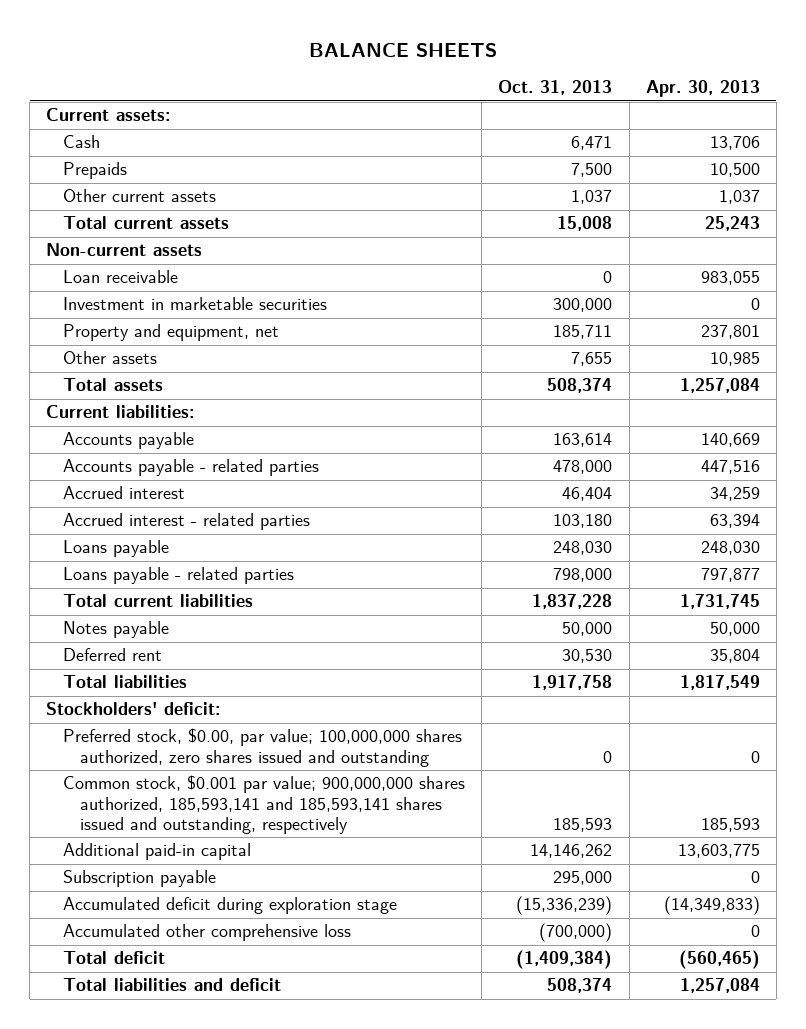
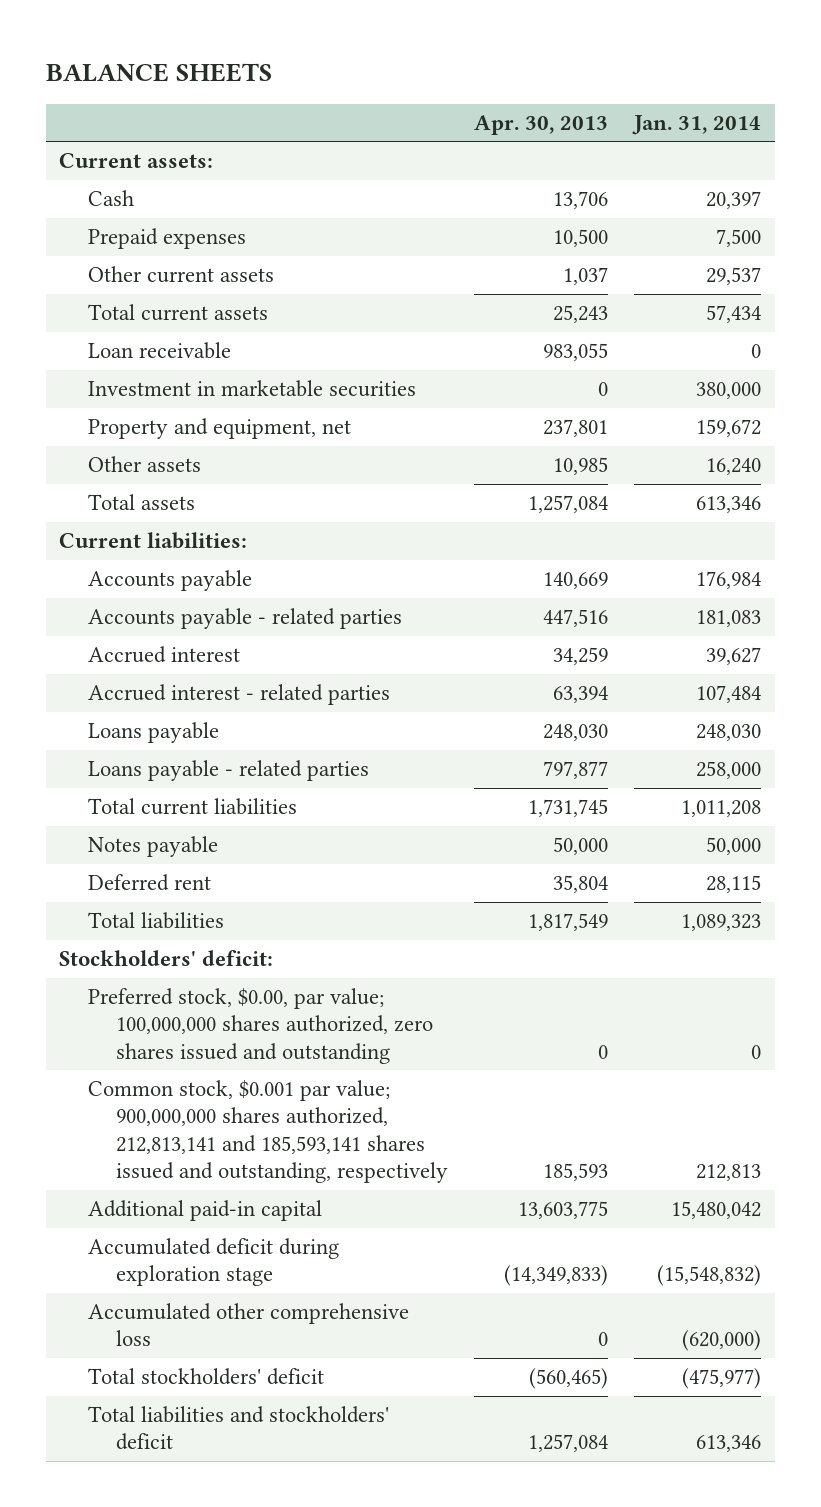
[498,80,613,96] Oct. 31, 2013 -> none
none -> [632,114,762,135] Jan. 31, 2014
[63,162,128,180] Prepaids -> [87,228,246,250] Prepaid expenses
[46,243,203,257] Non-current assets -> none
[63,775,466,834] Common stock, $0.001 par value; 900,000,000 shares authorized, 185,593,141 and 185,593,141 shares issued and outstanding, respectively -> [87,1080,448,1184] Common stock, $0.001 par value; 900,000,000 shares authorized, 212,813,141 and 185,593,141 shares issued and outstanding, respectively
[63,870,217,888] Subscription payable -> none
[63,951,166,965] Total deficit -> [87,1368,324,1386] Total stockholders' deficit
[63,978,282,992] Total liabilities and deficit -> [87,1406,389,1451] Total liabilities and stockholders' deficit

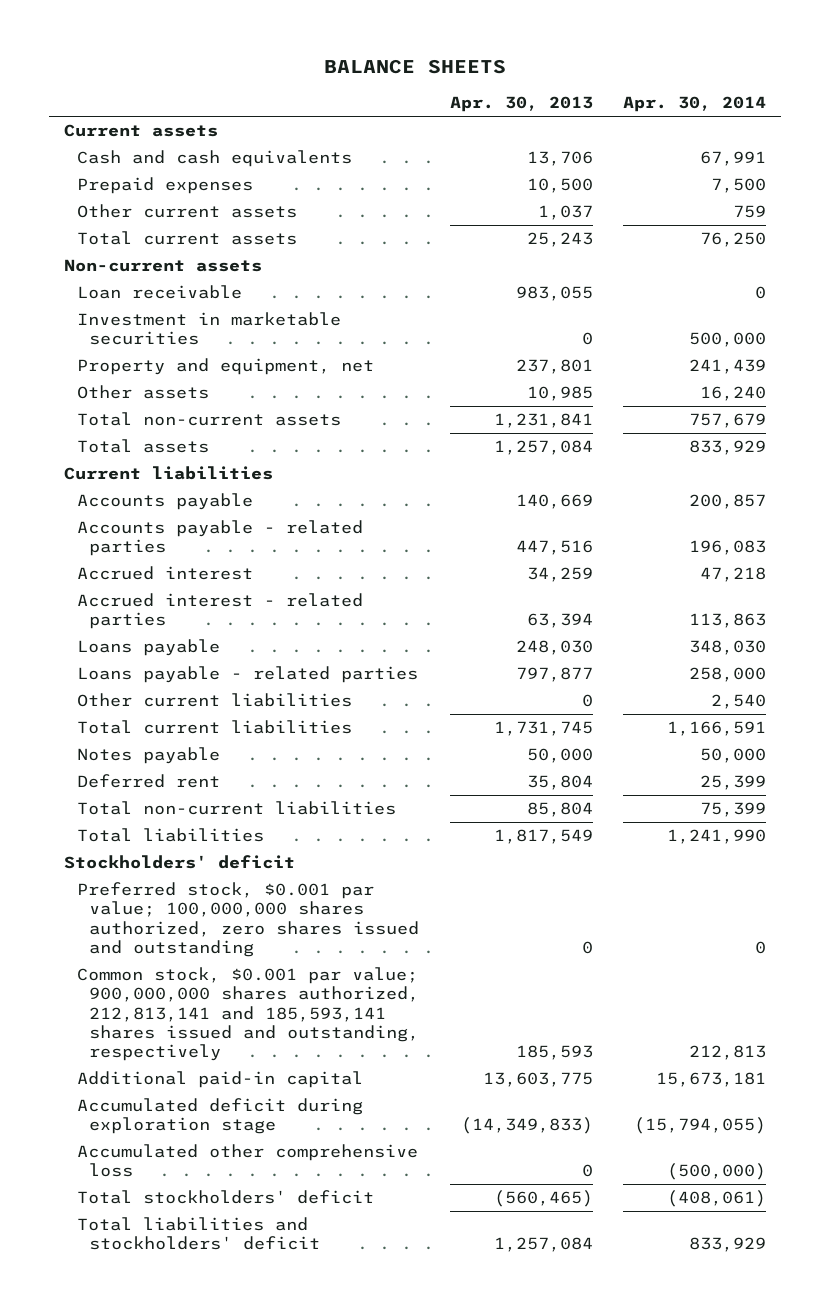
[632,114,762,135] Jan. 31, 2014 -> none
none -> [623,96,767,113] Apr. 30, 2014
[59,153,214,169] Current assets: -> [63,124,218,138] Current assets
[87,190,134,207] Cash -> [76,150,352,168] Cash and cash equivalents
none -> [63,259,262,273] Non-current assets
none -> [76,412,341,427] Total non-current assets
[59,532,248,550] Current liabilities: -> [63,466,273,481] Current liabilities
none -> [76,693,352,708] Other current liabilities
none -> [76,801,396,816] Total non-current liabilities
[59,950,274,967] Stockholders' deficit: -> [63,855,295,870] Stockholders' deficit
[87,988,433,1064] Preferred stock, $0.00, par value; 100,000,000 shares authorized, zero shares issued and outstanding -> [76,882,420,958] Preferred stock, $0.001 par value; 100,000,000 shares authorized, zero shares issued and outstanding

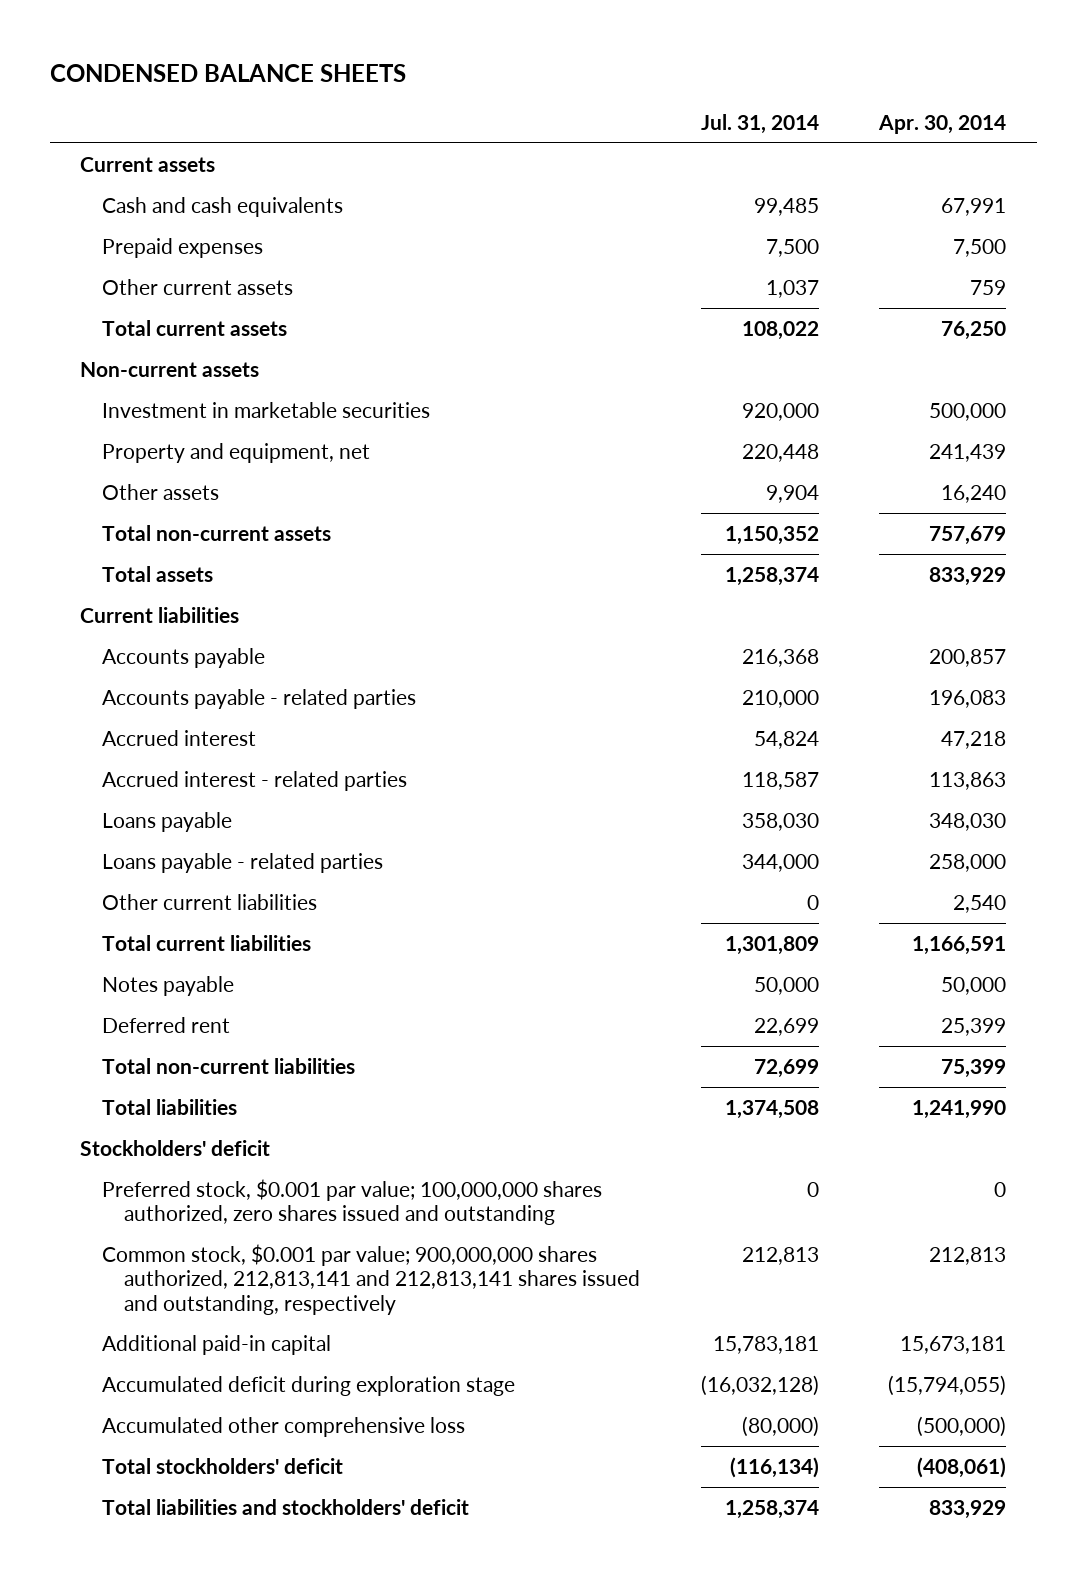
[324,59,507,75] BALANCE SHEETS -> [49,63,406,82] CONDENSED BALANCE SHEETS
[449,96,593,113] Apr. 30, 2013 -> none
none -> [700,113,819,134] Jul. 31, 2014
[76,285,242,300] Loan receivable -> none
[76,967,420,1062] Common stock, $0.001 par value; 900,000,000 shares authorized, 212,813,141 and 185,593,141 shares issued and outstanding, respectively -> [101,1243,640,1315] Common stock, $0.001 par value; 900,000,000 shares authorized, 212,813,141 and 212,813,141 shares issued and outstanding, respectively

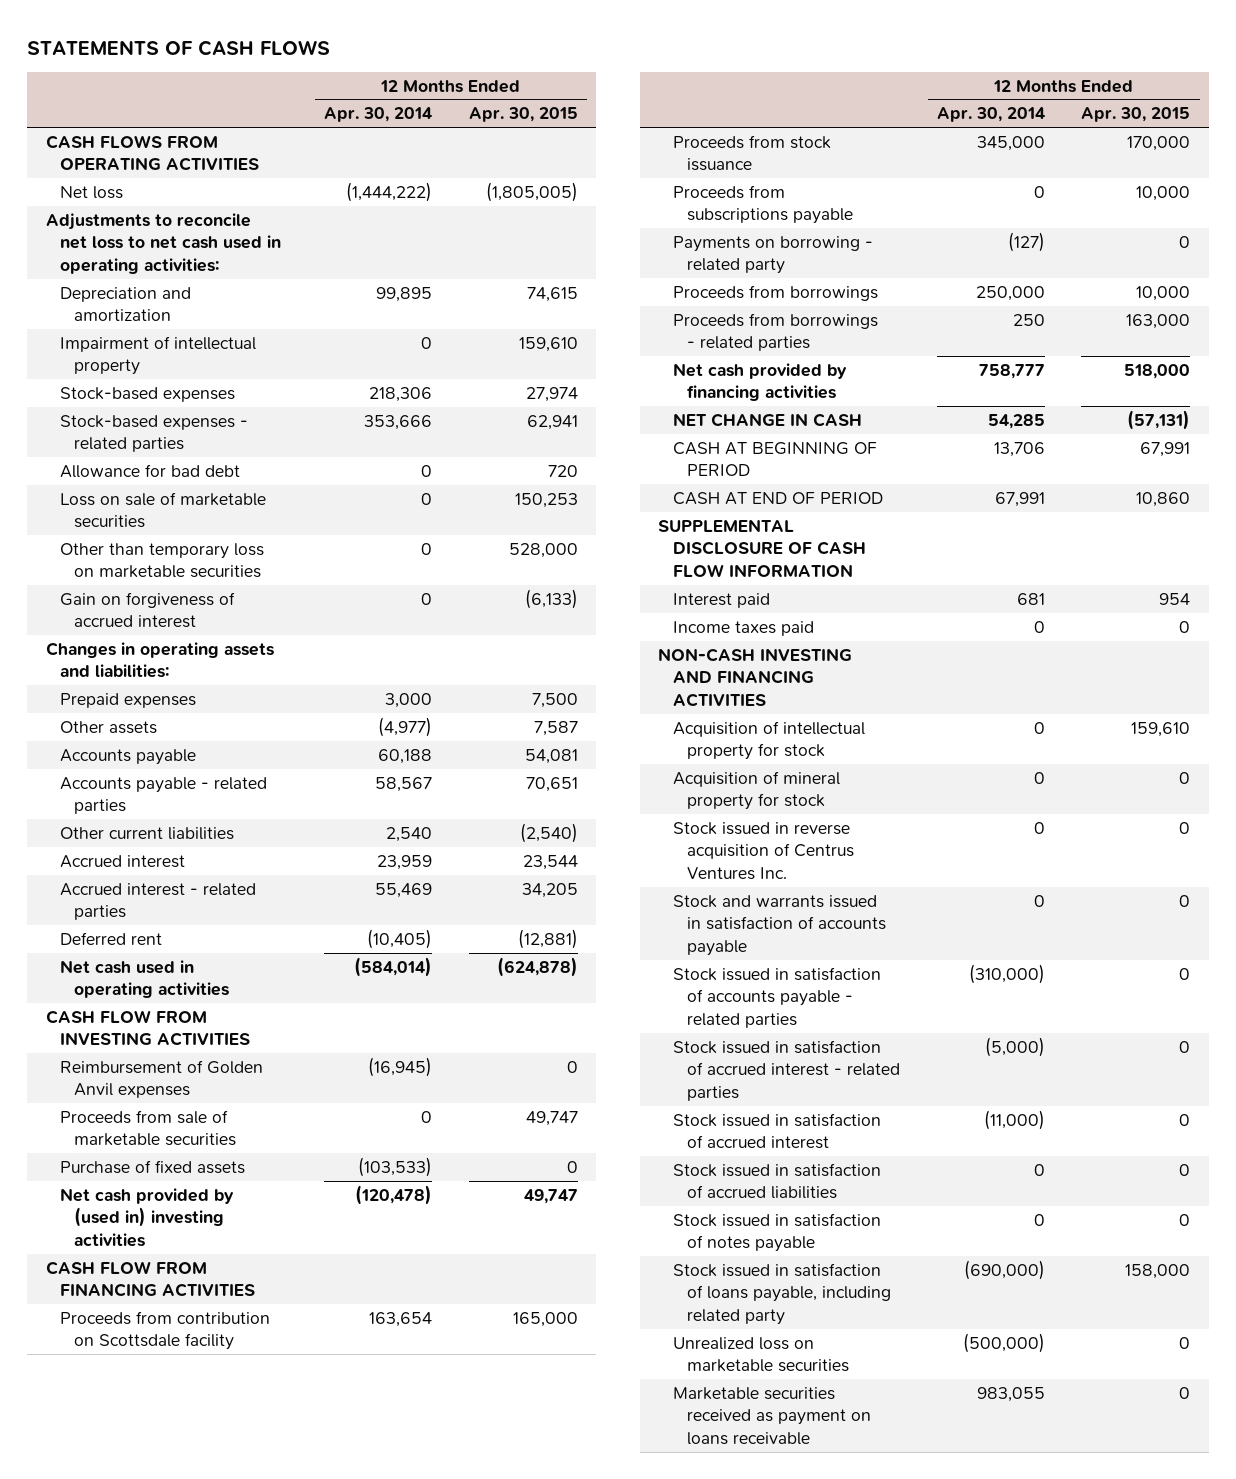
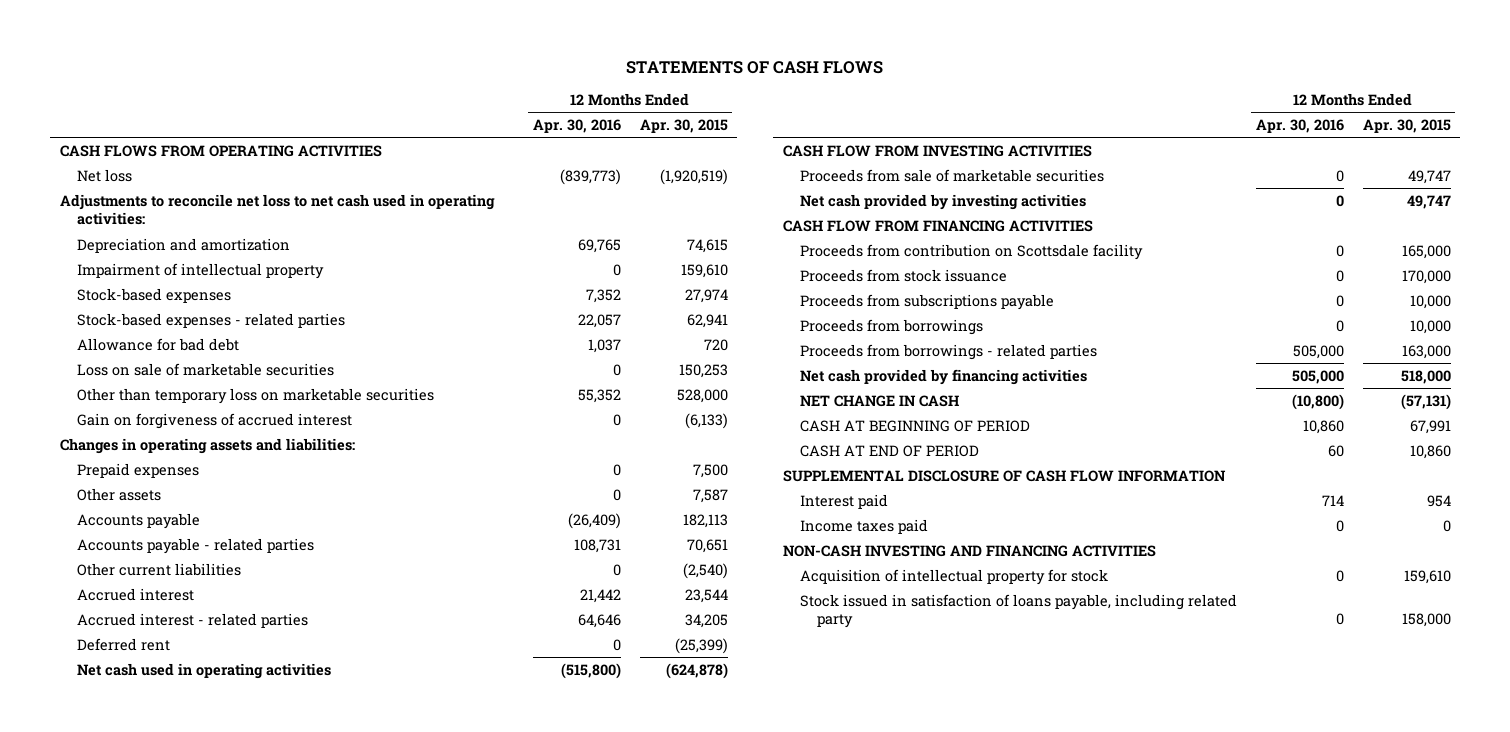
[324,107,433,123] Apr. 30, 2014 -> none
none -> [532,118,621,133] Apr. 30, 2016
[485,181,578,202] (1,805,005) -> [659,168,728,185] (1,920,519)
[524,748,578,764] 54,081 -> [682,513,728,528] 182,113
[517,928,578,949] (12,881) -> [674,637,728,654] (25,399)
[59,1059,263,1099] Reimbursement of Golden Anvil expenses -> none
[59,1159,245,1174] Purchase of fixed assets -> none
[59,1187,234,1247] Net cash provided by (used in) investing activities -> [800,193,1087,210] Net cash provided by investing activities
[672,235,873,275] Payments on borrowing - related party -> none
[672,770,840,811] Acquisition of mineral property for stock -> none
[672,821,855,880] Stock issued in reverse acquisition of Centrus Ventures Inc. -> none
[672,894,887,956] Stock and warrants issued in satisfaction of accounts payable -> none
[672,966,881,1028] Stock issued in satisfaction of accounts payable - related parties -> none
[672,1039,901,1101] Stock issued in satisfaction of accrued interest - related parties -> none
[672,1112,881,1150] Stock issued in satisfaction of accrued interest -> none
[672,1162,881,1200] Stock issued in satisfaction of accrued liabilities -> none
[672,1212,881,1253] Stock issued in satisfaction of notes payable -> none
[672,1336,850,1373] Unrealized loss on marketable securities -> none
[672,1386,872,1445] Marketable securities received as payment on loans receivable -> none

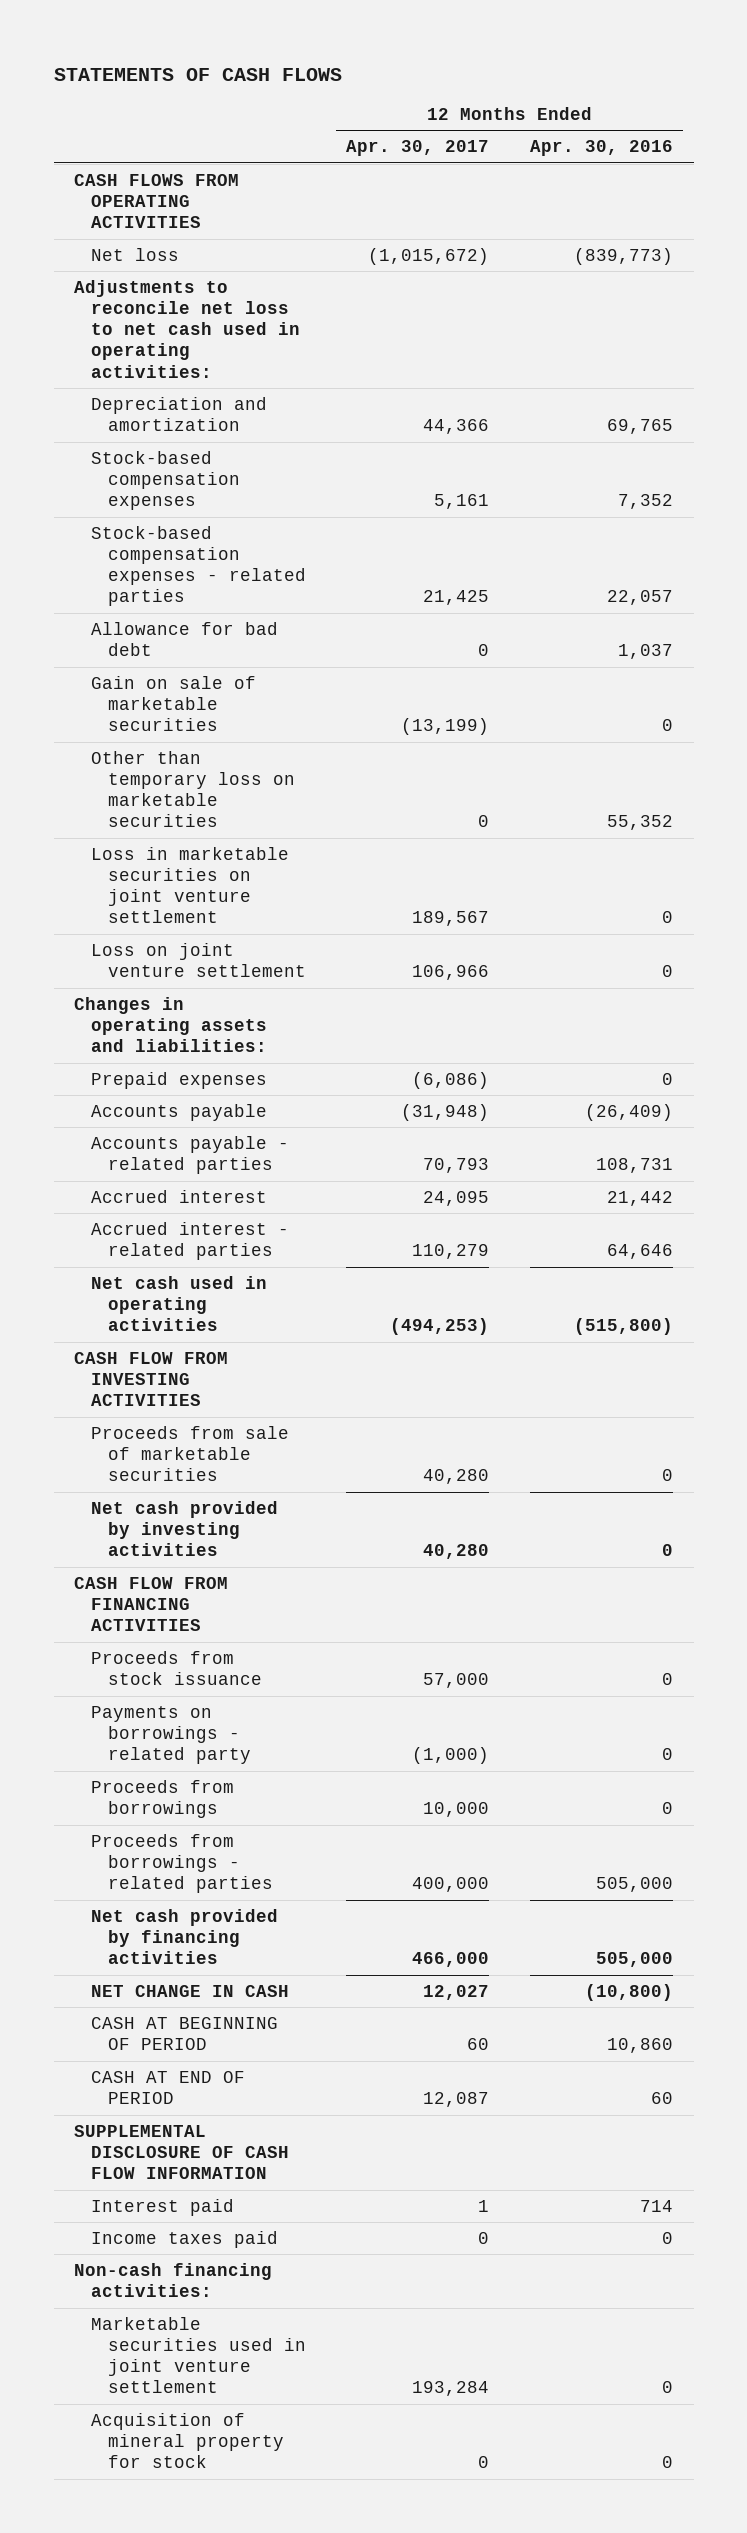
[639,118,728,133] Apr. 30, 2015 -> none
none -> [346,140,490,157] Apr. 30, 2017
[76,262,324,279] Impairment of intellectual property -> none
[76,287,231,303] Stock-based expenses -> [90,450,240,511] Stock-based compensation expenses
[76,312,345,328] Stock-based expenses - related parties -> [90,525,306,607] Stock-based compensation expenses - related parties
[76,362,334,376] Loss on sale of marketable securities -> [90,675,256,732] Gain on sale of marketable securities
[76,412,352,429] Gain on forgiveness of accrued interest -> none
none -> [90,846,289,924] Loss in marketable securities on joint venture settlement
none -> [90,942,306,978] Loss on joint venture settlement
[76,487,161,501] Other assets -> none
[76,562,241,576] Other current liabilities -> none
[76,637,170,651] Deferred rent -> none
[800,243,1144,260] Proceeds from contribution on Scottsdale facility -> none
[800,293,1055,310] Proceeds from subscriptions payable -> none
none -> [90,1705,251,1765] Payments on borrowings - related party
[800,593,1238,629] Stock issued in satisfaction of loans payable, including related party -> none
[782,544,1156,557] NON-CASH INVESTING AND FINANCING ACTIVITIES -> [73,2262,272,2298] Non-cash financing activities:
none -> [90,2316,306,2394] Marketable securities used in joint venture settlement
[800,568,1109,585] Acquisition of intellectual property for stock -> [90,2412,284,2469] Acquisition of mineral property for stock

